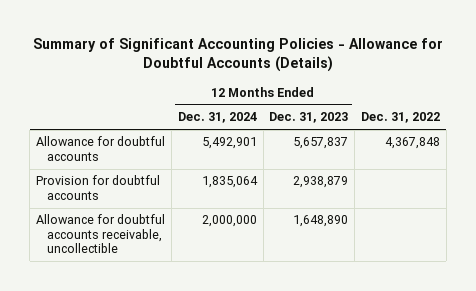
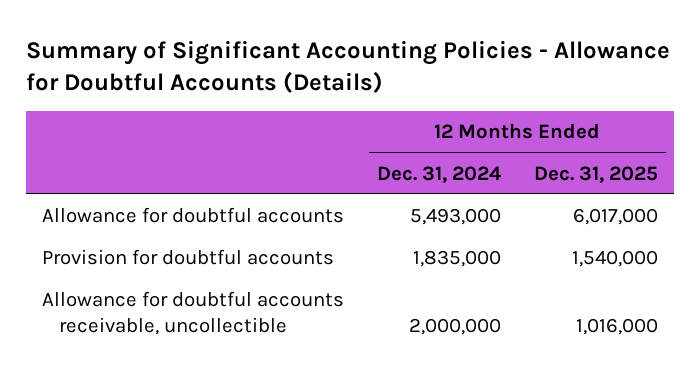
[269,112,349,124] Dec. 31, 2023 -> none
[360,112,440,124] Dec. 31, 2022 -> none
none -> [533,165,658,183] Dec. 31, 2025
[201,137,257,150] 5,492,901 -> [409,208,501,226] 5,493,000
[201,176,258,189] 1,835,064 -> [412,250,501,268] 1,835,000

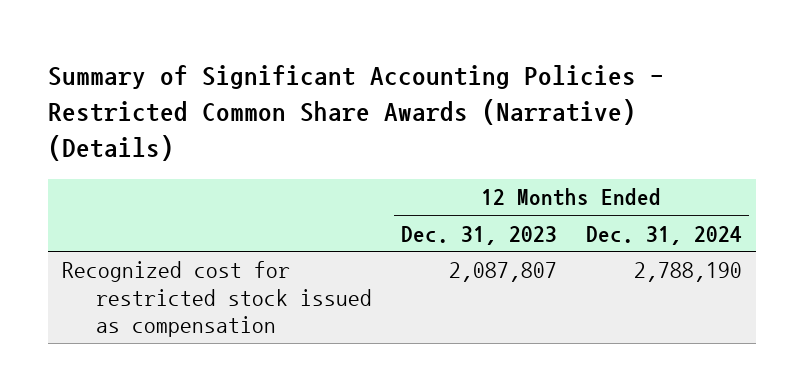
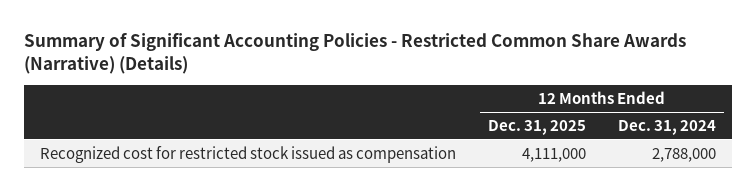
[400,225,557,245] Dec. 31, 2023 -> none
none -> [487,119,586,135] Dec. 31, 2025
[633,262,742,283] 2,788,190 -> [651,147,716,162] 2,788,000

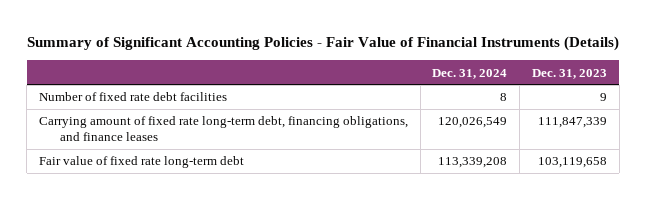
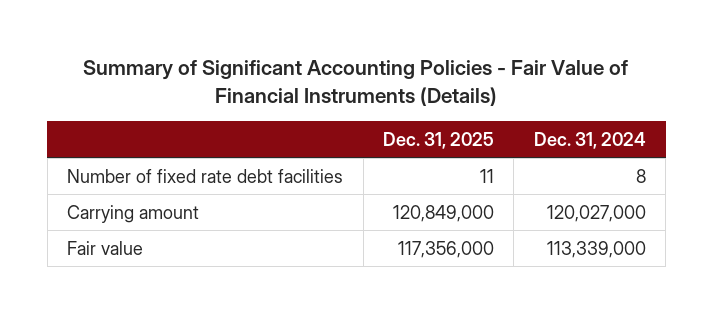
[531,68,607,79] Dec. 31, 2023 -> none
none -> [382,131,494,149] Dec. 31, 2025
[39,116,409,141] Carrying amount of fixed rate long-term debt, financing obligations, and finance leases -> none
none -> [67,204,200,223] Carrying amount
[39,156,245,169] Fair value of fixed rate long-term debt -> [67,240,144,255] Fair value
[438,157,508,169] 113,339,208 -> [546,240,646,258] 113,339,000

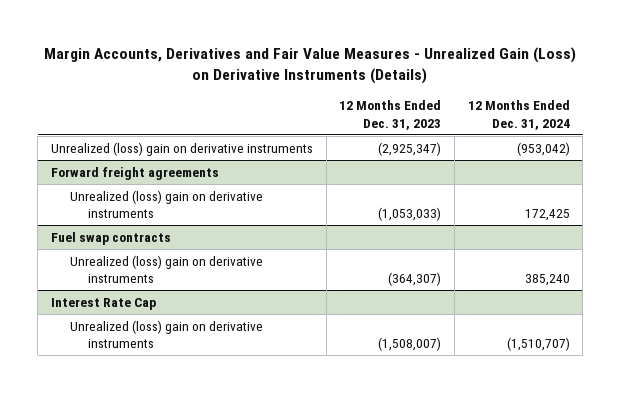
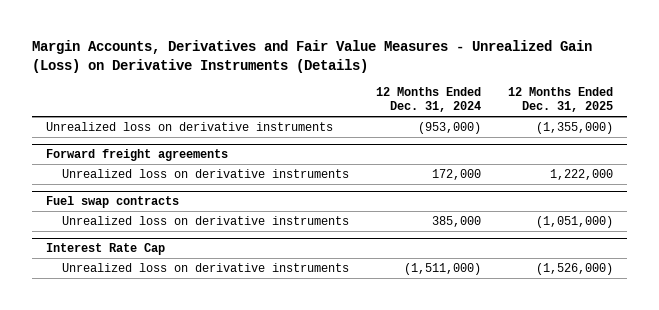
[339,100,442,130] 12 Months Ended Dec. 31, 2023 -> none
none -> [508,87,614,113] 12 Months Ended Dec. 31, 2025
[51,141,314,156] Unrealized (loss) gain on derivative instruments -> [45,122,333,132] Unrealized loss on derivative instruments
[516,141,570,156] (953,042) -> [417,122,481,135] (953,000)
[69,189,263,219] Unrealized (loss) gain on derivative instruments -> [61,169,349,179] Unrealized loss on derivative instruments
[524,209,570,222] 172,425 -> [431,169,481,181] 172,000
[69,254,263,284] Unrealized (loss) gain on derivative instruments -> [61,216,349,226] Unrealized loss on derivative instruments
[524,274,570,287] 385,240 -> [431,216,481,228] 385,000
[69,319,263,349] Unrealized (loss) gain on derivative instruments -> [61,263,349,273] Unrealized loss on derivative instruments
[506,337,570,352] (1,510,707) -> [403,263,481,276] (1,511,000)

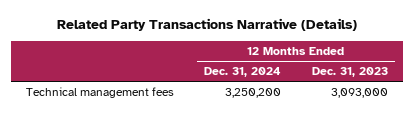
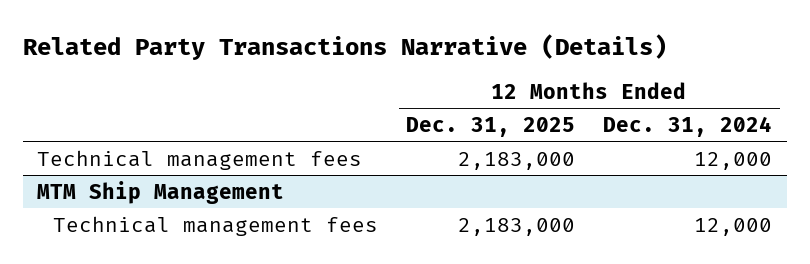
[311,67,388,78] Dec. 31, 2023 -> none
none -> [406,117,576,138] Dec. 31, 2025
[225,88,282,99] 3,250,200 -> [694,151,773,170] 12,000
none -> [37,180,285,204] MTM Ship Management
none -> [53,215,379,236] Technical management fees

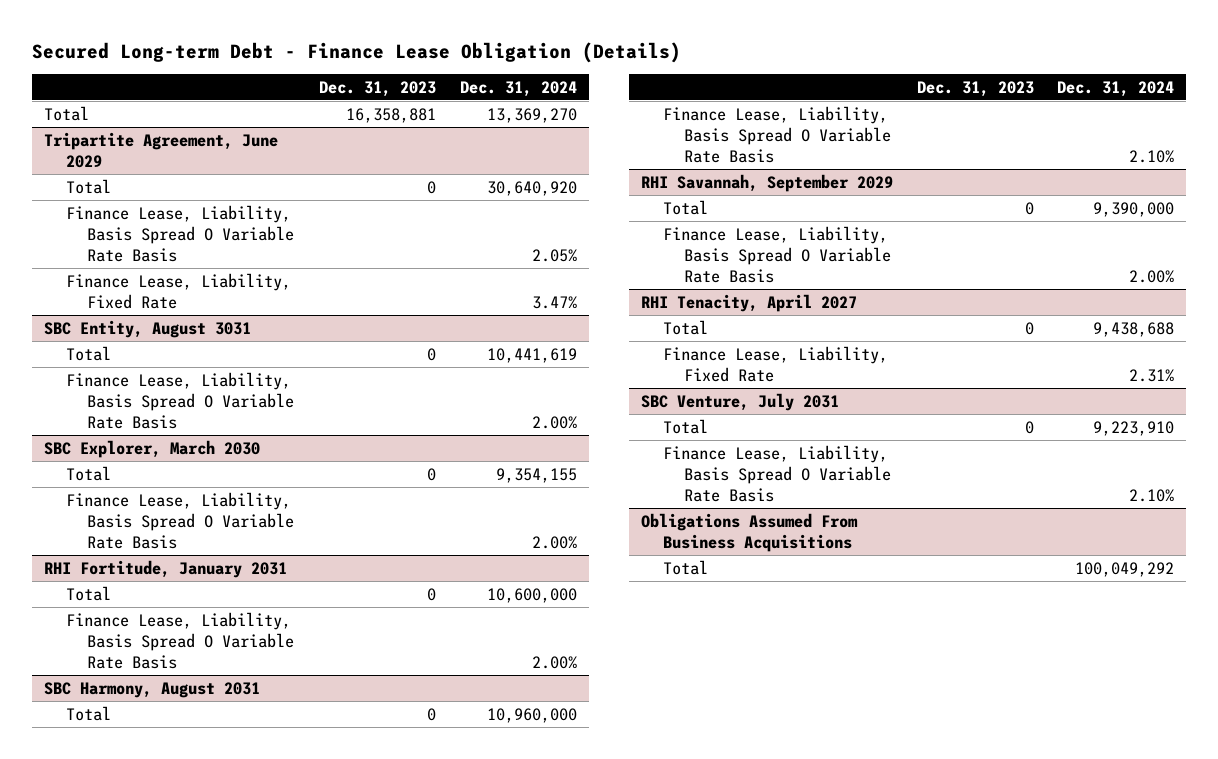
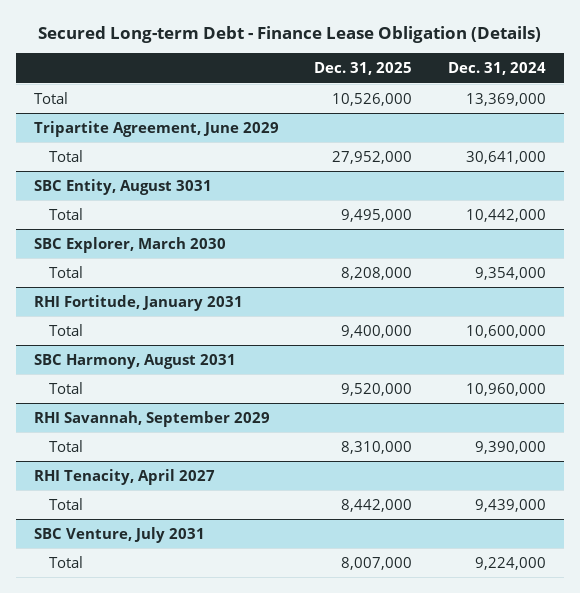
[319,80,437,97] Dec. 31, 2023 -> none
none -> [314,62,413,76] Dec. 31, 2025
[486,107,577,123] 13,369,270 -> [465,92,546,106] 13,369,000
[65,204,295,262] Finance Lease, Liability, Basis Spread O Variable Rate Basis -> none
[65,272,291,309] Finance Lease, Liability, Fixed Rate -> none
[486,180,577,196] 30,640,920 -> [465,150,546,164] 30,641,000
[65,371,295,429] Finance Lease, Liability, Basis Spread O Variable Rate Basis -> none
[486,347,577,363] 10,441,619 -> [465,208,546,222] 10,442,000
[65,491,295,549] Finance Lease, Liability, Basis Spread O Variable Rate Basis -> none
[495,467,577,483] 9,354,155 -> [474,266,546,280] 9,354,000
[65,611,295,669] Finance Lease, Liability, Basis Spread O Variable Rate Basis -> none
[662,105,892,163] Finance Lease, Liability, Basis Spread O Variable Rate Basis -> none
[662,225,892,283] Finance Lease, Liability, Basis Spread O Variable Rate Basis -> none
[662,345,888,382] Finance Lease, Liability, Fixed Rate -> none
[1092,321,1174,337] 9,438,688 -> [474,498,546,512] 9,439,000
[662,444,892,502] Finance Lease, Liability, Basis Spread O Variable Rate Basis -> none
[641,512,859,552] Obligations Assumed From Business Acquisitions -> none
[662,559,708,575] Total -> none
[1092,420,1174,436] 9,223,910 -> [474,556,546,570] 9,224,000

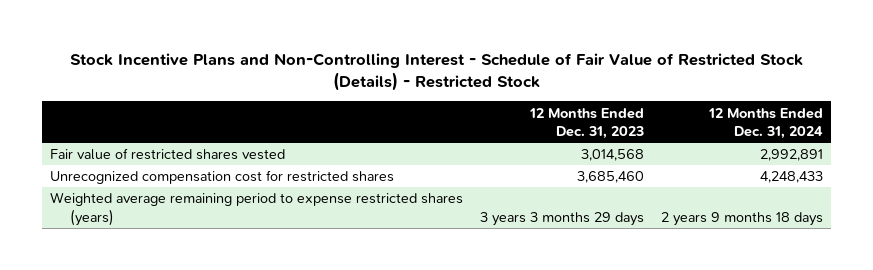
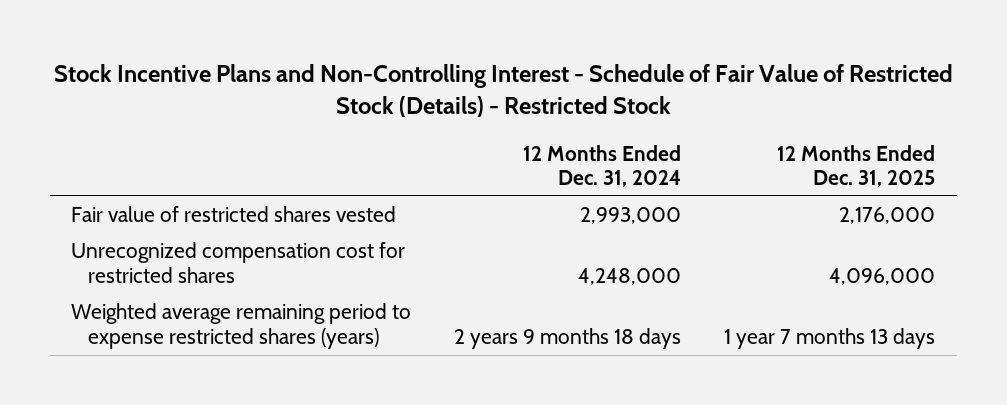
[529,107,645,140] 12 Months Ended Dec. 31, 2023 -> none
none -> [777,144,936,187] 12 Months Ended Dec. 31, 2025
[759,149,823,162] 2,992,891 -> [580,207,682,225] 2,993,000
[759,171,823,184] 4,248,433 -> [578,267,682,285] 4,248,000

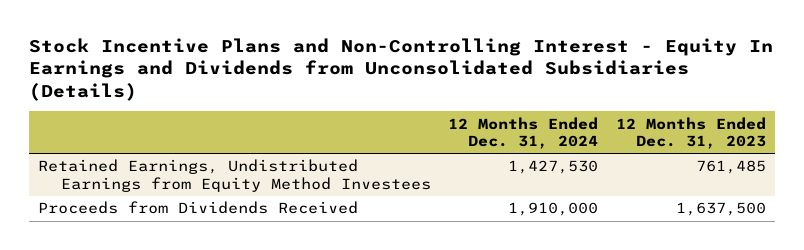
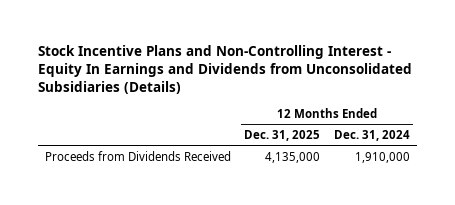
[615,116,766,149] 12 Months Ended Dec. 31, 2023 -> none
none -> [244,129,321,141] Dec. 31, 2025
[37,159,431,192] Retained Earnings, Undistributed Earnings from Equity Method Investees -> none

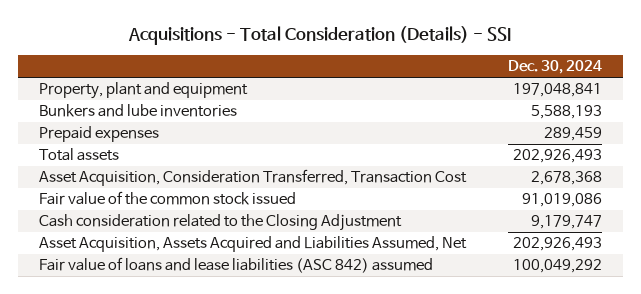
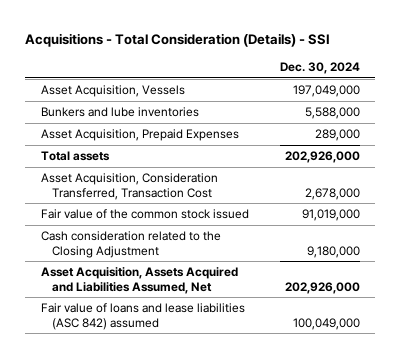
[38,82,248,100] Property, plant and equipment -> none
none -> [40,85,185,98] Asset Acquisition, Vessels
[530,105,602,120] 5,588,193 -> [304,107,360,120] 5,588,000
[38,126,159,143] Prepaid expenses -> [40,129,239,142] Asset Acquisition, Prepaid Expenses
[543,127,602,142] 289,459 -> [314,129,360,142] 289,000
[512,149,602,164] 202,926,493 -> [284,151,360,164] 202,926,000
[530,171,602,186] 2,678,368 -> [304,187,360,200] 2,678,000
[521,193,602,208] 91,019,086 -> [301,209,360,222] 91,019,000
[530,215,602,230] 9,179,747 -> [306,245,360,258] 9,180,000
[512,237,602,252] 202,926,493 -> [284,281,360,294] 202,926,000
[512,259,602,274] 100,049,292 -> [292,317,360,330] 100,049,000

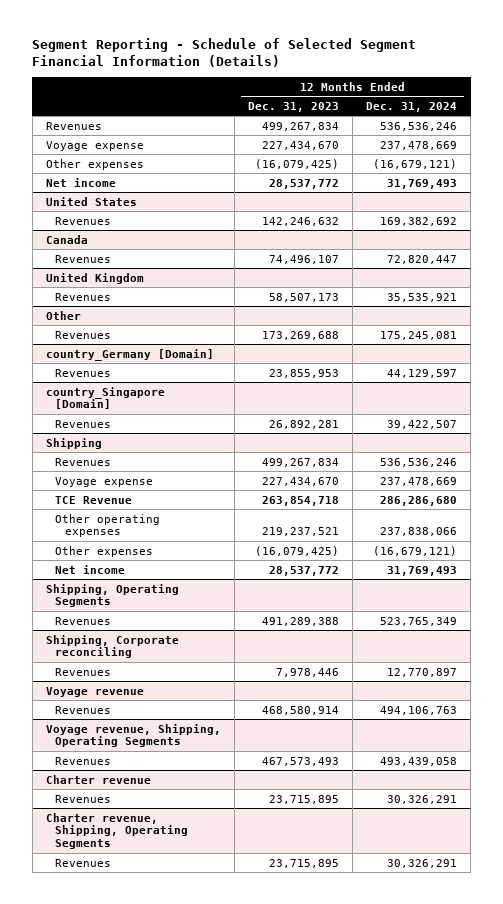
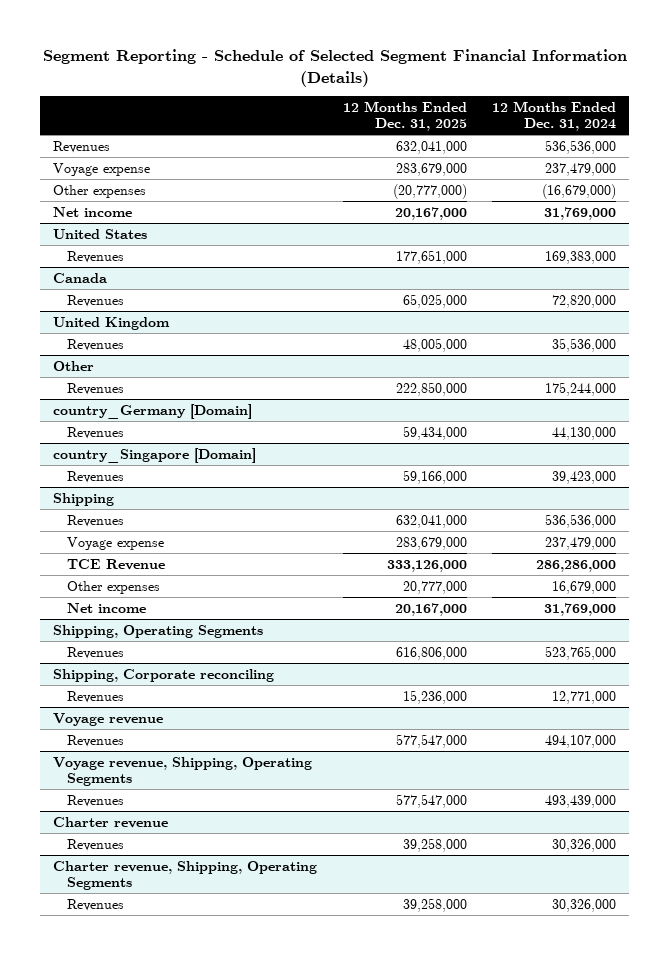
[248,101,340,112] Dec. 31, 2023 -> none
none -> [342,100,467,132] 12 Months Ended Dec. 31, 2025
[380,121,458,131] 536,536,246 -> [545,139,617,154] 536,536,000
[380,140,458,150] 237,478,669 -> [545,162,617,176] 237,479,000
[373,158,458,169] (16,679,121) -> [542,183,617,199] (16,679,000)
[387,178,458,189] 31,769,493 -> [544,206,617,220] 31,769,000
[380,216,458,226] 169,382,692 -> [545,250,617,264] 169,383,000
[387,254,458,264] 72,820,447 -> [552,294,617,308] 72,820,000
[387,292,458,302] 35,535,921 -> [552,337,617,352] 35,536,000
[380,330,458,340] 175,245,081 -> [545,381,617,396] 175,244,000
[387,368,458,378] 44,129,597 -> [552,426,617,440] 44,130,000
[387,419,458,429] 39,422,507 -> [552,470,617,484] 39,423,000
[55,513,161,538] Other operating expenses -> none
[380,457,458,467] 536,536,246 -> [545,513,617,528] 536,536,000
[380,476,458,486] 237,478,669 -> [545,536,617,550] 237,479,000
[380,495,458,506] 286,286,680 -> [536,559,617,572] 286,286,000
[373,545,458,556] (16,679,121) -> [552,580,617,594] 16,679,000
[387,565,458,576] 31,769,493 -> [544,602,617,616] 31,769,000
[380,616,458,626] 523,765,349 -> [545,645,617,660] 523,765,000
[387,667,458,677] 12,770,897 -> [552,690,617,704] 12,771,000
[380,705,458,715] 494,106,763 -> [545,734,617,748] 494,107,000
[380,756,458,766] 493,439,058 -> [545,794,617,808] 493,439,000
[387,794,458,804] 30,326,291 -> [552,838,617,852] 30,326,000
[387,858,458,868] 30,326,291 -> [552,898,617,912] 30,326,000

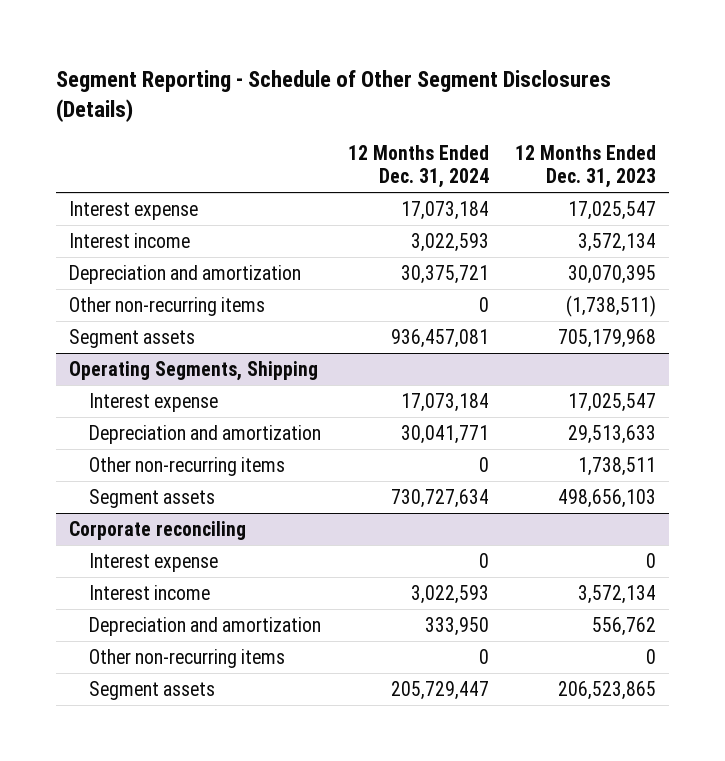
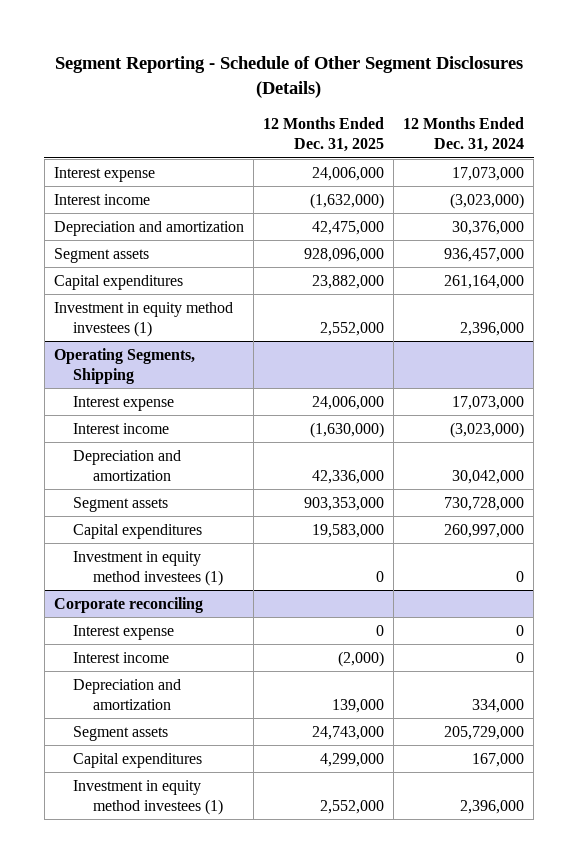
[515,145,657,189] 12 Months Ended Dec. 31, 2023 -> none
none -> [262,117,384,153] 12 Months Ended Dec. 31, 2025
[69,297,266,317] Other non-recurring items -> none
[400,201,489,221] 17,073,184 -> [452,166,525,181] 17,073,000
[410,233,489,253] 3,022,593 -> [450,192,525,209] (3,023,000)
[400,265,489,285] 30,375,721 -> [452,220,525,235] 30,376,000
[390,329,489,349] 936,457,081 -> [444,247,525,262] 936,457,000
none -> [53,274,183,290] Capital expenditures
none -> [53,301,233,337] Investment in equity method investees (1)
[88,457,285,477] Other non-recurring items -> none
[400,393,489,413] 17,073,184 -> [452,395,525,410] 17,073,000
none -> [73,422,170,434] Interest income
[400,425,489,445] 30,041,771 -> [452,469,525,484] 30,042,000
[390,489,489,509] 730,727,634 -> [444,496,525,511] 730,728,000
none -> [73,523,203,539] Capital expenditures
none -> [73,550,224,586] Investment in equity method investees (1)
[88,649,285,669] Other non-recurring items -> none
[410,585,489,605] 3,022,593 -> [516,651,525,663] 0
[424,617,489,637] 333,950 -> [472,698,525,713] 334,000
[390,681,489,701] 205,729,447 -> [444,725,525,740] 205,729,000
none -> [73,752,203,768] Capital expenditures
none -> [73,779,224,815] Investment in equity method investees (1)

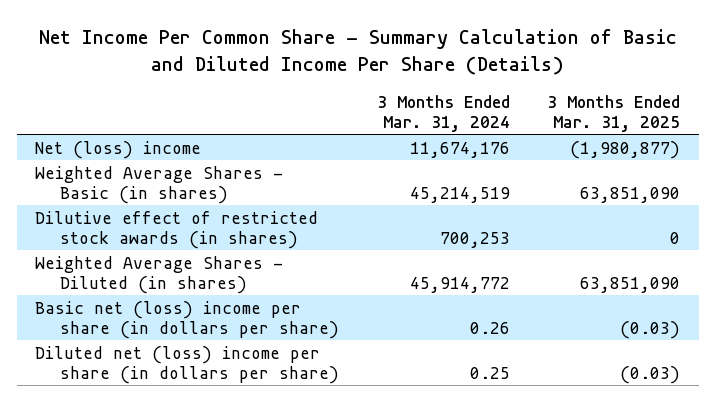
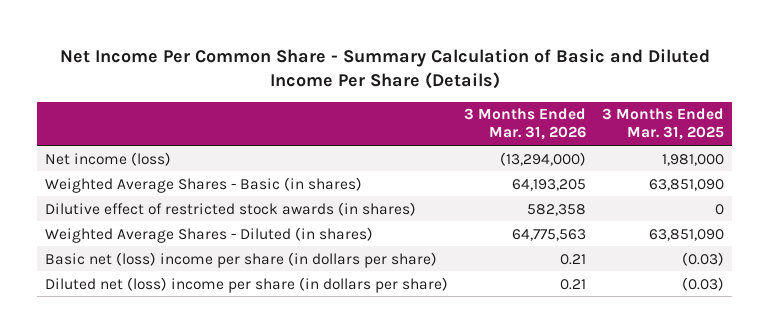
[376,94,510,132] 3 Months Ended Mar. 31, 2024 -> none
none -> [464,108,587,141] 3 Months Ended Mar. 31, 2026
[35,140,202,159] Net (loss) income -> [45,151,172,166] Net income (loss)
[569,140,680,159] (1,980,877) -> [662,153,725,166] 1,981,000

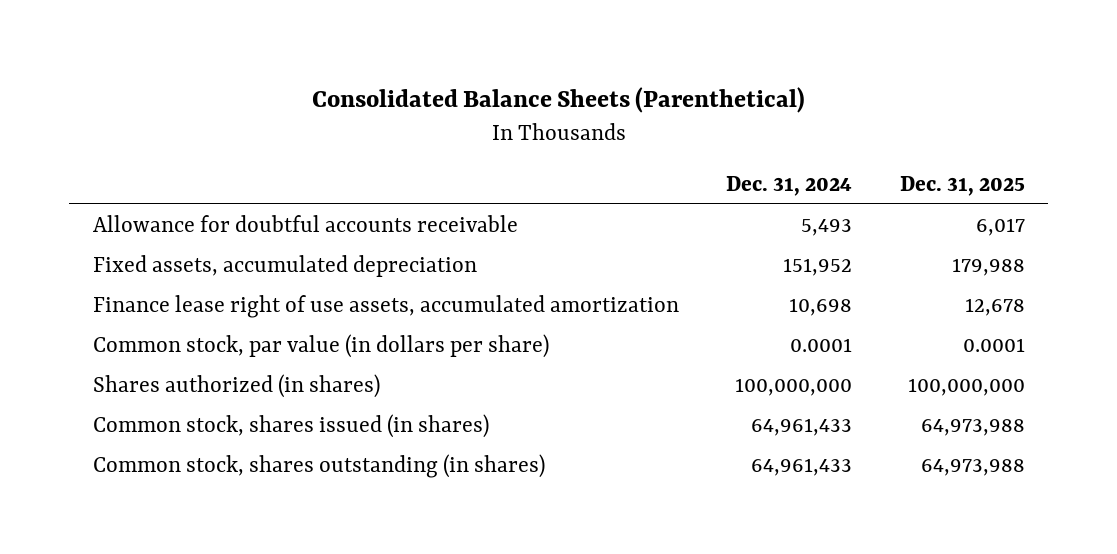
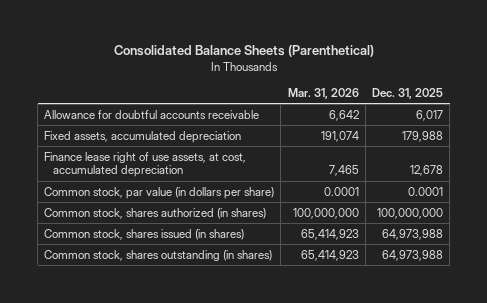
[726,176,853,197] Dec. 31, 2024 -> none
none -> [287,87,359,99] Mar. 31, 2026
[92,294,679,318] Finance lease right of use assets, accumulated amortization -> [44,151,247,178] Finance lease right of use assets, at cost, accumulated depreciation
[92,373,380,398] Shares authorized (in shares) -> [44,207,267,219] Common stock, shares authorized (in shares)

